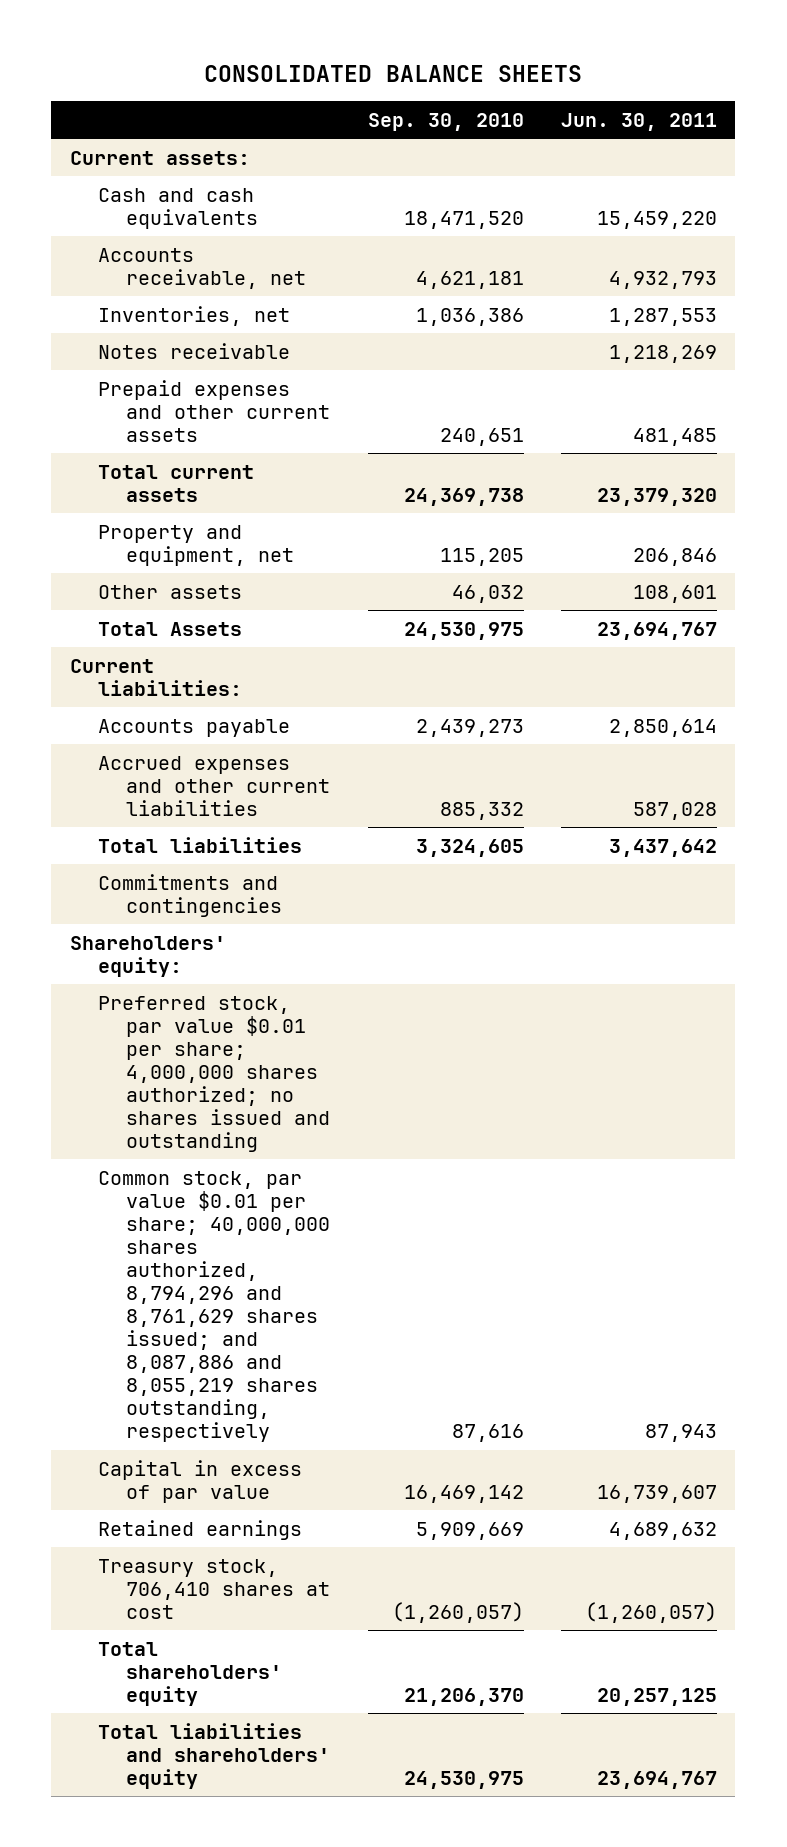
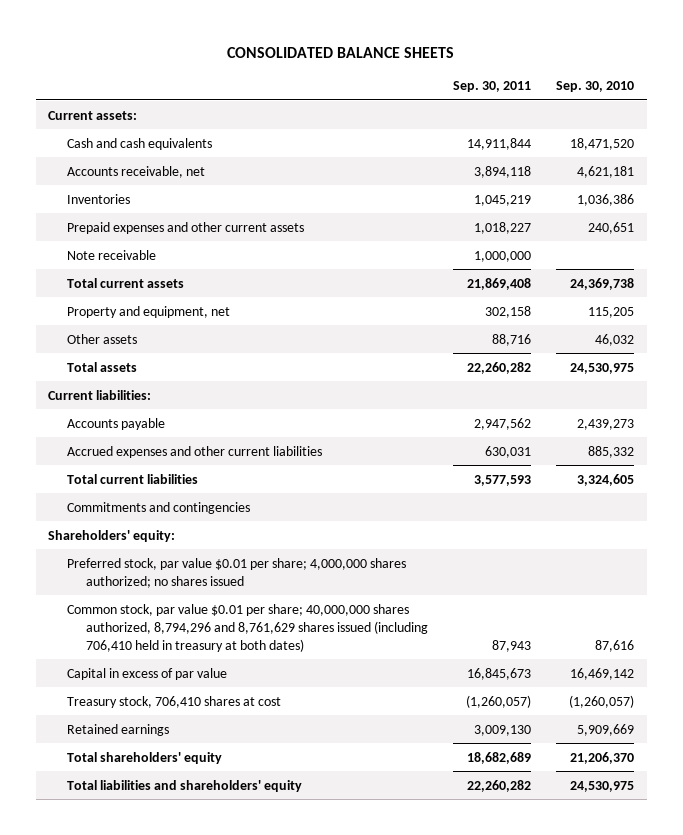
[560,112,717,131] Jun. 30, 2011 -> none
none -> [453,81,532,93] Sep. 30, 2011
[98,342,291,359] Notes receivable -> none
[98,305,291,326] Inventories, net -> [67,193,131,204] Inventories
none -> [67,249,157,260] Note receivable
[98,621,243,636] Total Assets -> [67,361,138,372] Total assets
[98,836,303,853] Total liabilities -> [67,473,199,484] Total current liabilities
[98,995,331,1153] Preferred stock, par value $0.01 per share; 4,000,000 shares authorized; no shares issued and outstanding -> [67,557,407,588] Preferred stock, par value $0.01 per share; 4,000,000 shares authorized; no shares issued
[98,1170,331,1443] Common stock, par value $0.01 per share; 40,000,000 shares authorized, 8,794,296 and 8,761,629 shares issued; and 8,087,886 and 8,055,219 shares outstanding, respectively -> [67,603,429,652] Common stock, par value $0.01 per share; 40,000,000 shares authorized, 8,794,296 and 8,761,629 shares issued (including 706,410 held in treasury at both dates)
[98,1519,303,1540] Retained earnings -> [67,723,170,736] Retained earnings

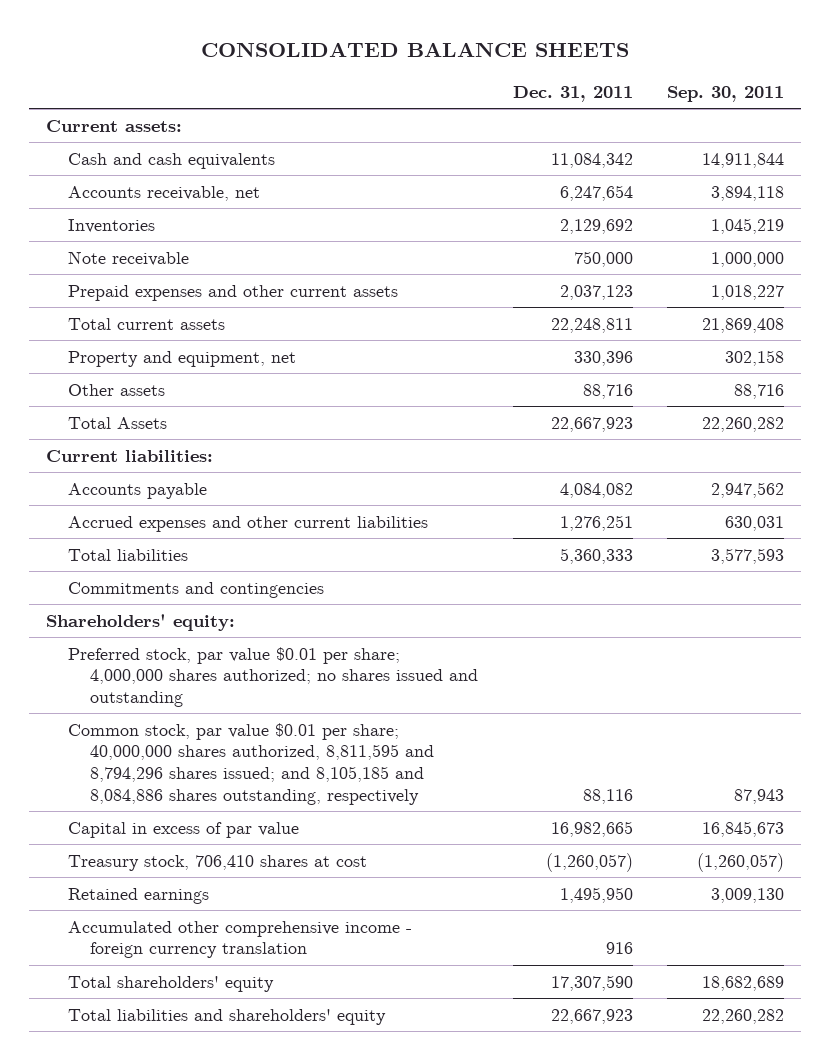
[556,81,635,93] Sep. 30, 2010 -> none
none -> [512,85,633,102] Dec. 31, 2011
[67,221,305,234] Prepaid expenses and other current assets -> [68,284,399,301] Prepaid expenses and other current assets
[67,361,138,372] Total assets -> [68,416,168,429] Total Assets
[67,473,199,484] Total current liabilities -> [68,548,189,561] Total liabilities
[67,557,407,588] Preferred stock, par value $0.01 per share; 4,000,000 shares authorized; no shares issued -> [68,646,479,708] Preferred stock, par value $0.01 per share; 4,000,000 shares authorized; no shares issued and outstanding
[67,603,429,652] Common stock, par value $0.01 per share; 40,000,000 shares authorized, 8,794,296 and 8,761,629 shares issued (including 706,410 held in treasury at both dates) -> [68,722,435,805] Common stock, par value $0.01 per share; 40,000,000 shares authorized, 8,811,595 and 8,794,296 shares issued; and 8,105,185 and 8,084,886 shares outstanding, respectively
none -> [68,920,413,959] Accumulated other comprehensive income - foreign currency translation

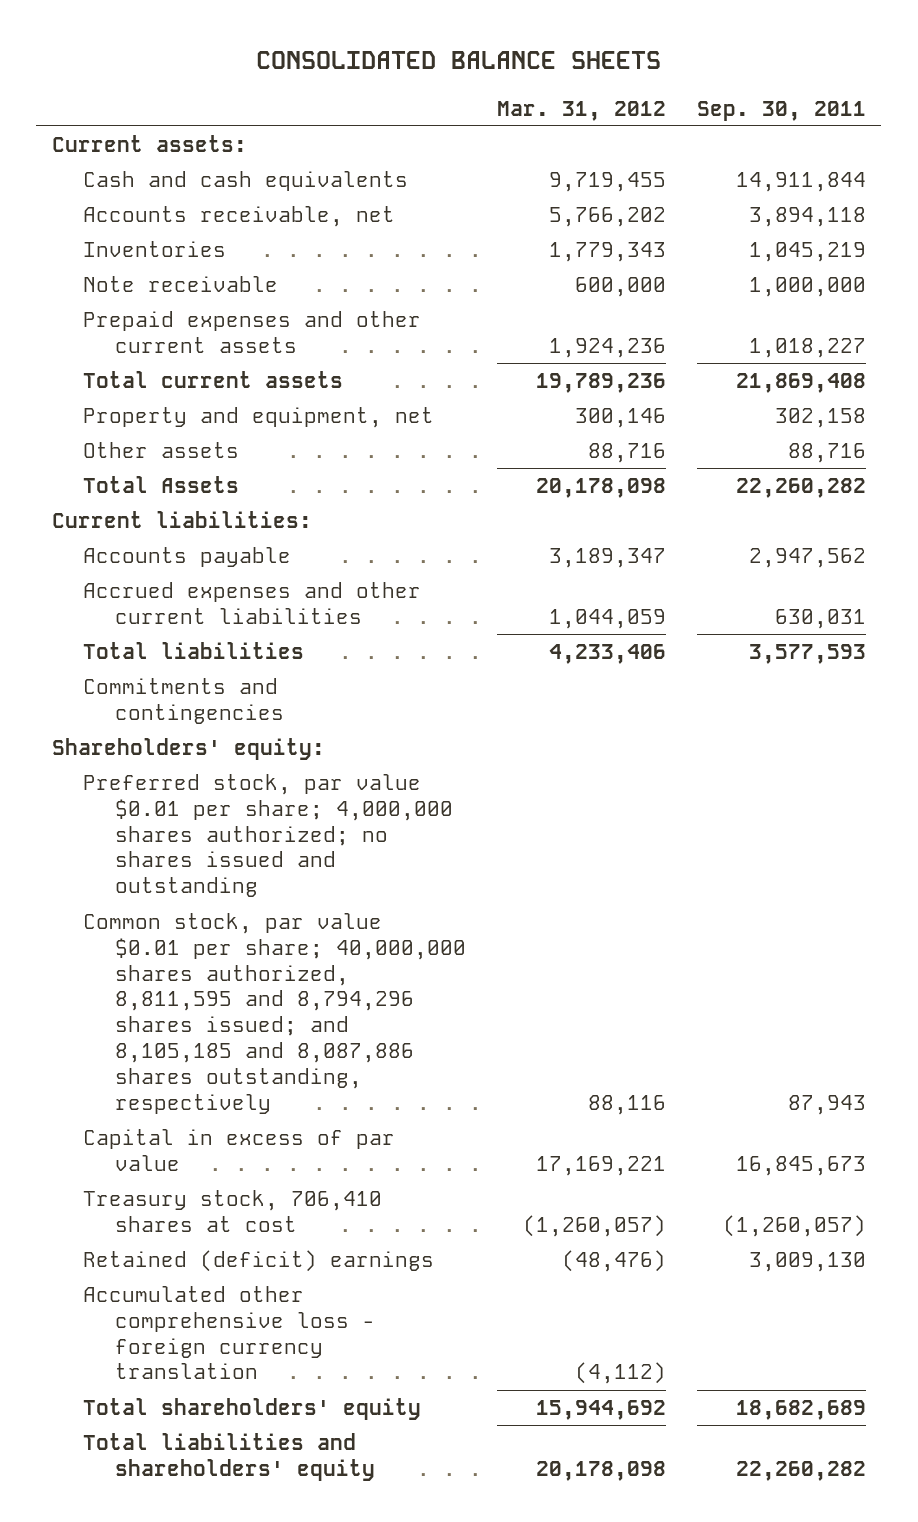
[512,85,633,102] Dec. 31, 2011 -> none
none -> [497,100,667,121] Mar. 31, 2012
[68,722,435,805] Common stock, par value $0.01 per share; 40,000,000 shares authorized, 8,811,595 and 8,794,296 shares issued; and 8,105,185 and 8,084,886 shares outstanding, respectively -> [83,913,467,1114] Common stock, par value $0.01 per share; 40,000,000 shares authorized, 8,811,595 and 8,794,296 shares issued; and 8,105,185 and 8,087,886 shares outstanding, respectively
[68,887,210,904] Retained earnings -> [83,1250,435,1273] Retained (deficit) earnings
[68,920,413,959] Accumulated other comprehensive income - foreign currency translation -> [83,1286,376,1380] Accumulated other comprehensive loss - foreign currency translation

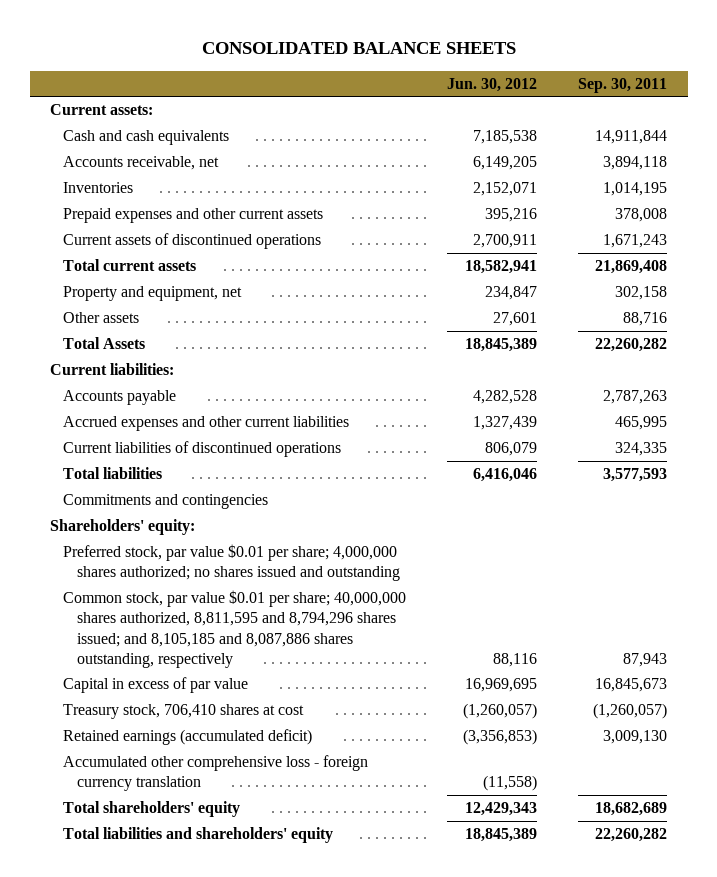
[497,100,667,121] Mar. 31, 2012 -> none
none -> [447,77,538,92] Jun. 30, 2012
[83,276,279,293] Note receivable -> none
[748,242,866,263] 1,045,219 -> [603,181,668,196] 1,014,195
[748,337,866,358] 1,018,227 -> [615,207,668,222] 378,008
none -> [63,232,322,249] Current assets of discontinued operations
[748,548,866,569] 2,947,562 -> [603,389,668,404] 2,787,263
[774,608,866,629] 630,031 -> [615,415,668,430] 465,995
none -> [63,440,342,457] Current liabilities of discontinued operations
[83,1250,435,1273] Retained (deficit) earnings -> [63,728,313,745] Retained earnings (accumulated deficit)

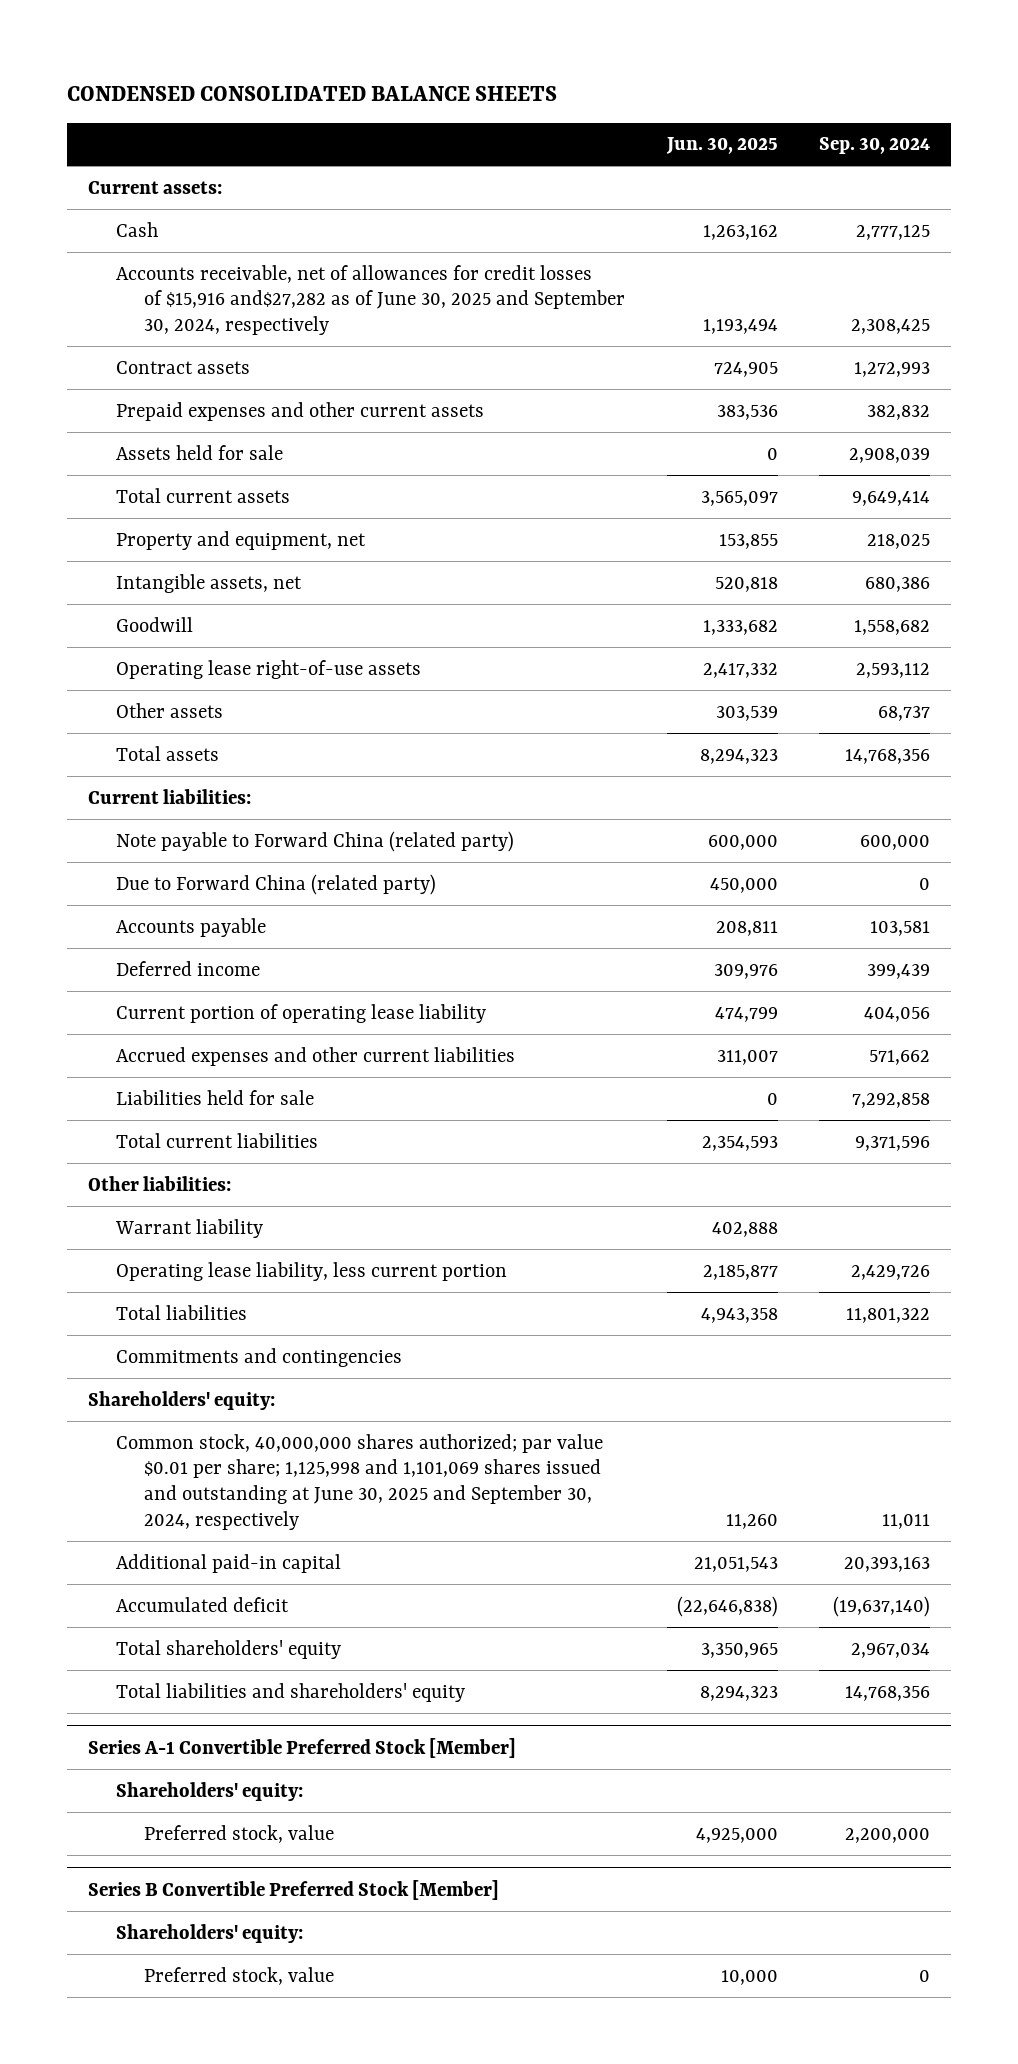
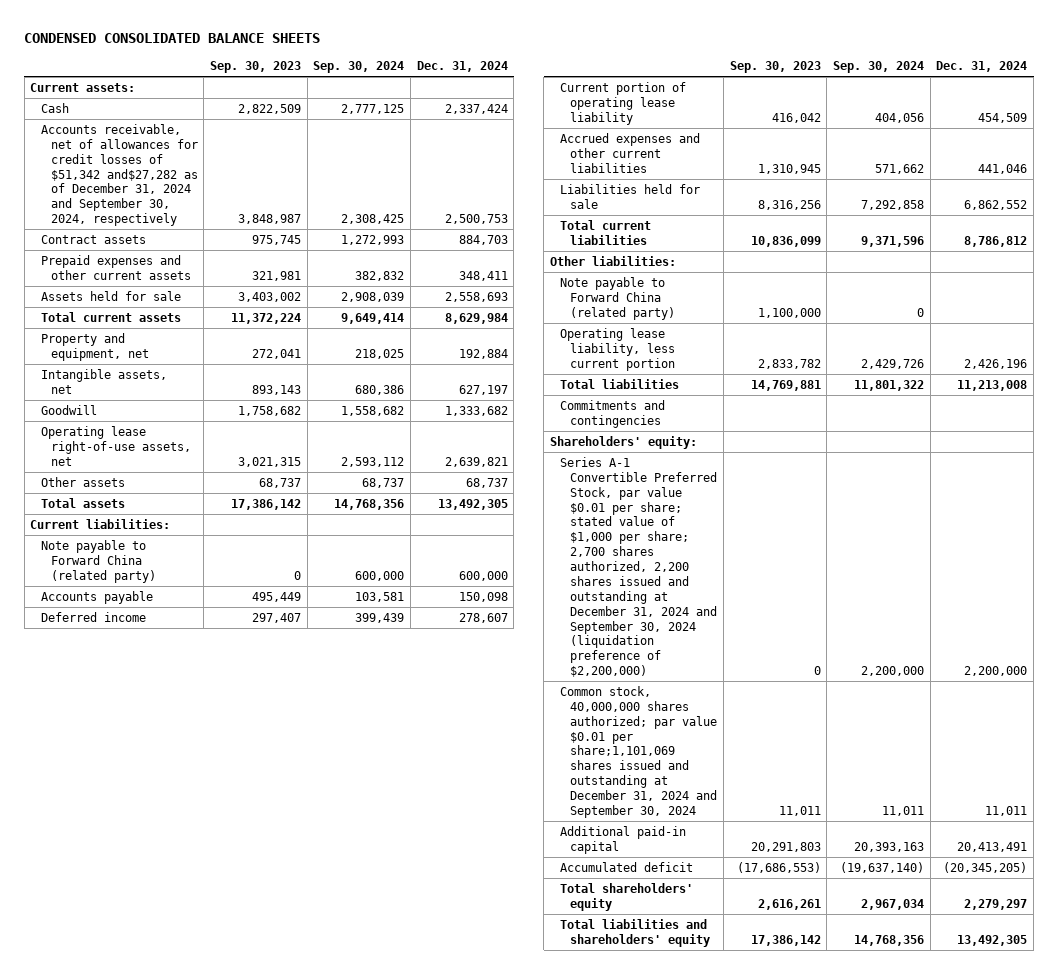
[665,137,778,155] Jun. 30, 2025 -> none
none -> [210,60,302,73] Sep. 30, 2023
none -> [416,60,508,72] Dec. 31, 2024
[116,264,626,336] Accounts receivable, net of allowances for credit losses of $15,916 and$27,282 as of June 30, 2025 and September 30, 2024, respectively -> [40,123,198,227] Accounts receivable, net of allowances for credit losses of $51,342 and$27,282 as of December 31, 2024 and September 30, 2024, respectively
[116,659,422,679] Operating lease right-of-use assets -> [40,425,191,466] Operating lease right-of-use assets, net
[116,873,437,895] Due to Forward China (related party) -> none
[115,1218,264,1238] Warrant liability -> none
none -> [560,276,676,320] Note payable to Forward China (related party)
none -> [560,456,718,678] Series A-1 Convertible Preferred Stock, par value $0.01 per share; stated value of $1,000 per share; 2,700 shares authorized, 2,200 shares issued and outstanding at December 31, 2024 and September 30, 2024 (liquidation preference of $2,200,000)
[116,1433,604,1530] Common stock, 40,000,000 shares authorized; par value $0.01 per share; 1,125,998 and 1,101,069 shares issued and outstanding at June 30, 2025 and September 30, 2024, respectively -> [560,685,718,818] Common stock, 40,000,000 shares authorized; par value $0.01 per share;1,101,069 shares issued and outstanding at December 31, 2024 and September 30, 2024
[87,1737,516,1758] Series A-1 Convertible Preferred Stock [Member] -> none
[116,1781,304,1801] Shareholders' equity: -> none
[144,1824,335,1843] Preferred stock, value -> none
[87,1879,499,1900] Series B Convertible Preferred Stock [Member] -> none
[116,1923,304,1943] Shareholders' equity: -> none
[144,1966,335,1985] Preferred stock, value -> none

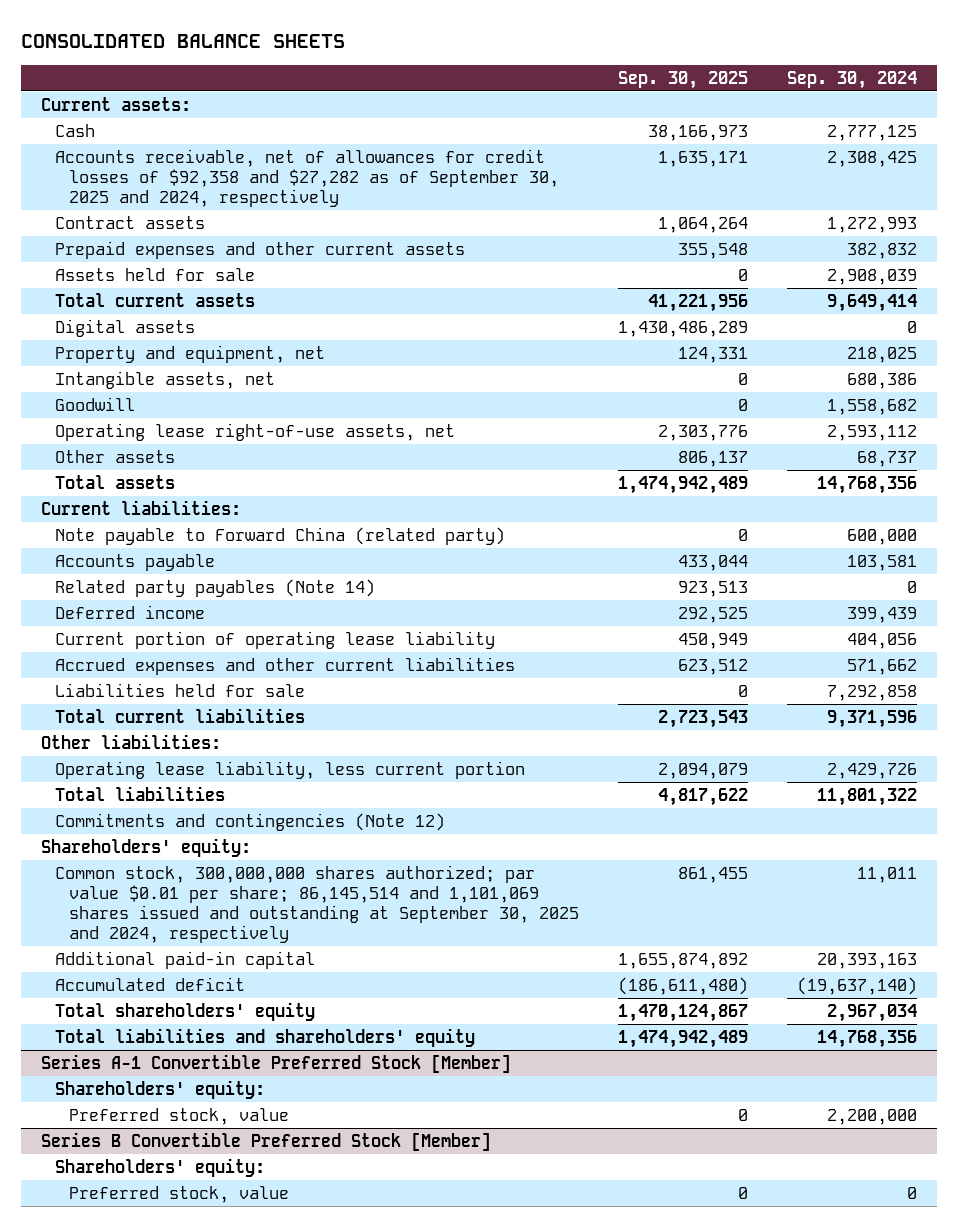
[24,32,321,43] CONDENSED CONSOLIDATED BALANCE SHEETS -> [21,33,346,48] CONSOLIDATED BALANCE SHEETS
[210,60,302,73] Sep. 30, 2023 -> none
[416,60,508,72] Dec. 31, 2024 -> none
none -> [618,70,749,89] Sep. 30, 2025
[40,123,198,227] Accounts receivable, net of allowances for credit losses of $51,342 and$27,282 as of December 31, 2024 and September 30, 2024, respectively -> [54,148,559,208] Accounts receivable, net of allowances for credit losses of $92,358 and $27,282 as of September 30, 2025 and 2024, respectively
none -> [54,318,195,337] Digital assets
none -> [54,578,375,597] Related party payables (Note 14)
[560,276,676,320] Note payable to Forward China (related party) -> none
[560,399,666,428] Commitments and contingencies -> [54,812,445,831] Commitments and contingencies (Note 12)
[560,456,718,678] Series A-1 Convertible Preferred Stock, par value $0.01 per share; stated value of $1,000 per share; 2,700 shares authorized, 2,200 shares issued and outstanding at December 31, 2024 and September 30, 2024 (liquidation preference of $2,200,000) -> none
[560,685,718,818] Common stock, 40,000,000 shares authorized; par value $0.01 per share;1,101,069 shares issued and outstanding at December 31, 2024 and September 30, 2024 -> [54,864,579,944] Common stock, 300,000,000 shares authorized; par value $0.01 per share; 86,145,514 and 1,101,069 shares issued and outstanding at September 30, 2025 and 2024, respectively
none -> [40,1053,511,1073] Series A-1 Convertible Preferred Stock [Member]
none -> [54,1079,265,1099] Shareholders' equity:
none -> [68,1107,289,1125] Preferred stock, value
none -> [40,1131,491,1151] Series B Convertible Preferred Stock [Member]
none -> [54,1157,265,1177] Shareholders' equity:
none -> [68,1185,289,1203] Preferred stock, value

